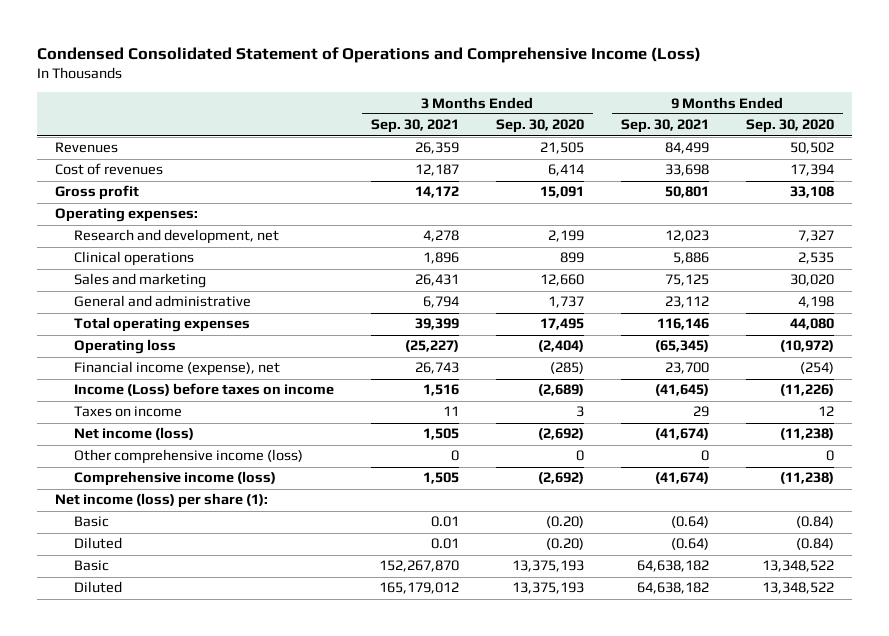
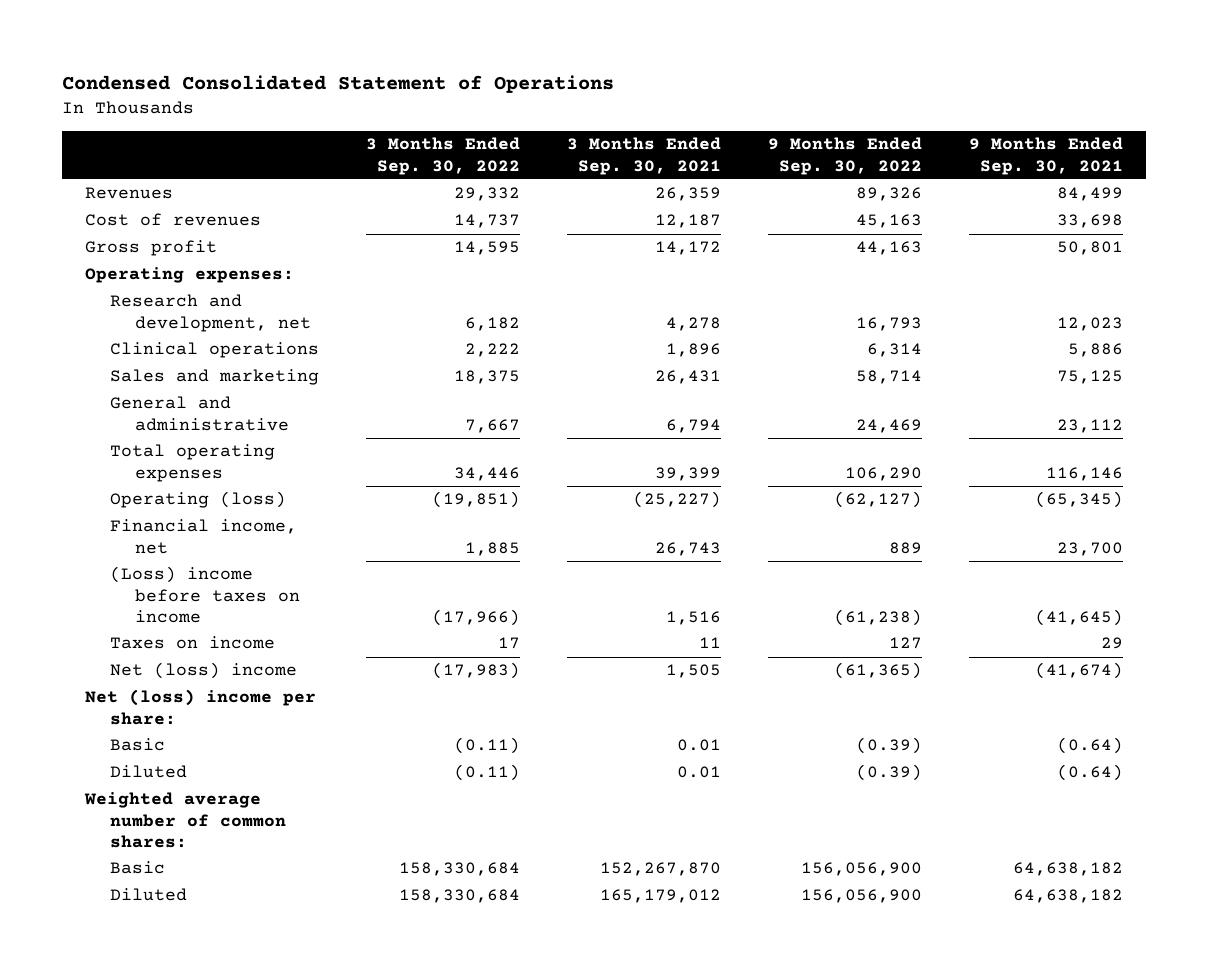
[36,46,701,63] Condensed Consolidated Statement of Operations and Comprehensive Income (Loss) -> [61,75,614,94] Condensed Consolidated Statement of Operations
[495,119,584,134] Sep. 30, 2020 -> none
[745,119,834,134] Sep. 30, 2020 -> none
none -> [366,137,521,175] 3 Months Ended Sep. 30, 2022
none -> [767,137,922,175] 9 Months Ended Sep. 30, 2022
[73,339,176,355] Operating loss -> [110,491,287,509] Operating (loss)
[73,361,280,377] Financial income (expense), net -> [110,519,298,554] Financial income, net
[73,383,334,397] Income (Loss) before taxes on income -> [110,566,301,624] (Loss) income before taxes on income
[73,449,303,465] Other comprehensive income (loss) -> none
[73,471,276,487] Comprehensive income (loss) -> none
[73,427,194,441] Net income (loss) -> [110,662,298,680] Net (loss) income
[55,493,269,509] Net income (loss) per share (1): -> [85,689,317,725] Net (loss) income per share:
none -> [84,792,287,849] Weighted average number of common shares:

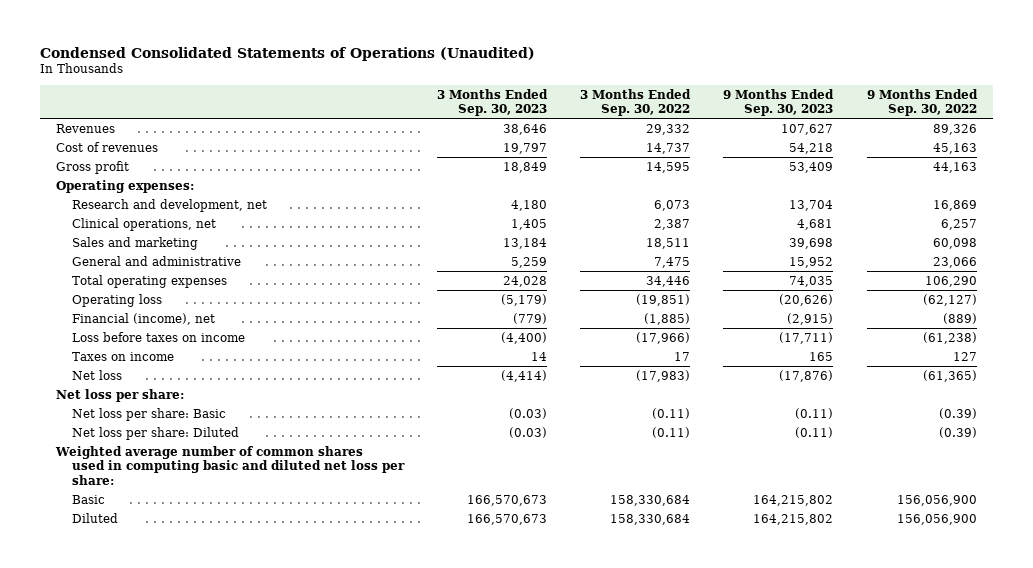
[61,75,614,94] Condensed Consolidated Statement of Operations -> [39,46,535,61] Condensed Consolidated Statements of Operations (Unaudited)
[566,137,721,175] 3 Months Ended Sep. 30, 2021 -> none
[968,137,1123,175] 9 Months Ended Sep. 30, 2021 -> none
none -> [437,88,549,117] 3 Months Ended Sep. 30, 2023
none -> [723,88,835,117] 9 Months Ended Sep. 30, 2023
[465,316,521,331] 6,182 -> [654,199,691,211] 6,073
[855,316,922,331] 16,793 -> [932,199,977,211] 16,869
[110,342,320,359] Clinical operations -> [71,217,216,231] Clinical operations, net
[465,343,521,358] 2,222 -> [654,218,691,230] 2,387
[866,343,922,358] 6,314 -> [940,218,977,230] 6,257
[454,370,521,385] 18,375 -> [646,237,691,249] 18,511
[855,370,922,385] 58,714 -> [932,237,977,249] 60,098
[465,418,521,433] 7,667 -> [654,256,691,268] 7,475
[855,418,922,433] 24,469 -> [932,256,977,268] 23,066
[110,491,287,509] Operating (loss) -> [71,293,162,307] Operating loss
[110,519,298,554] Financial income, net -> [71,312,215,325] Financial (income), net
[465,541,521,556] 1,885 -> [644,312,691,325] (1,885)
[888,541,922,554] 889 -> [942,312,977,324] (889)
[110,566,301,624] (Loss) income before taxes on income -> [71,331,245,342] Loss before taxes on income
[110,662,298,680] Net (loss) income -> [71,369,122,380] Net loss
[85,689,317,725] Net (loss) income per share: -> [56,388,185,402] Net loss per share:
[110,738,166,752] Basic -> [71,407,226,421] Net loss per share: Basic
[110,765,188,779] Diluted -> [71,426,239,440] Net loss per share: Diluted
[84,792,287,849] Weighted average number of common shares: -> [55,445,405,485] Weighted average number of common shares used in computing basic and diluted net loss per share:

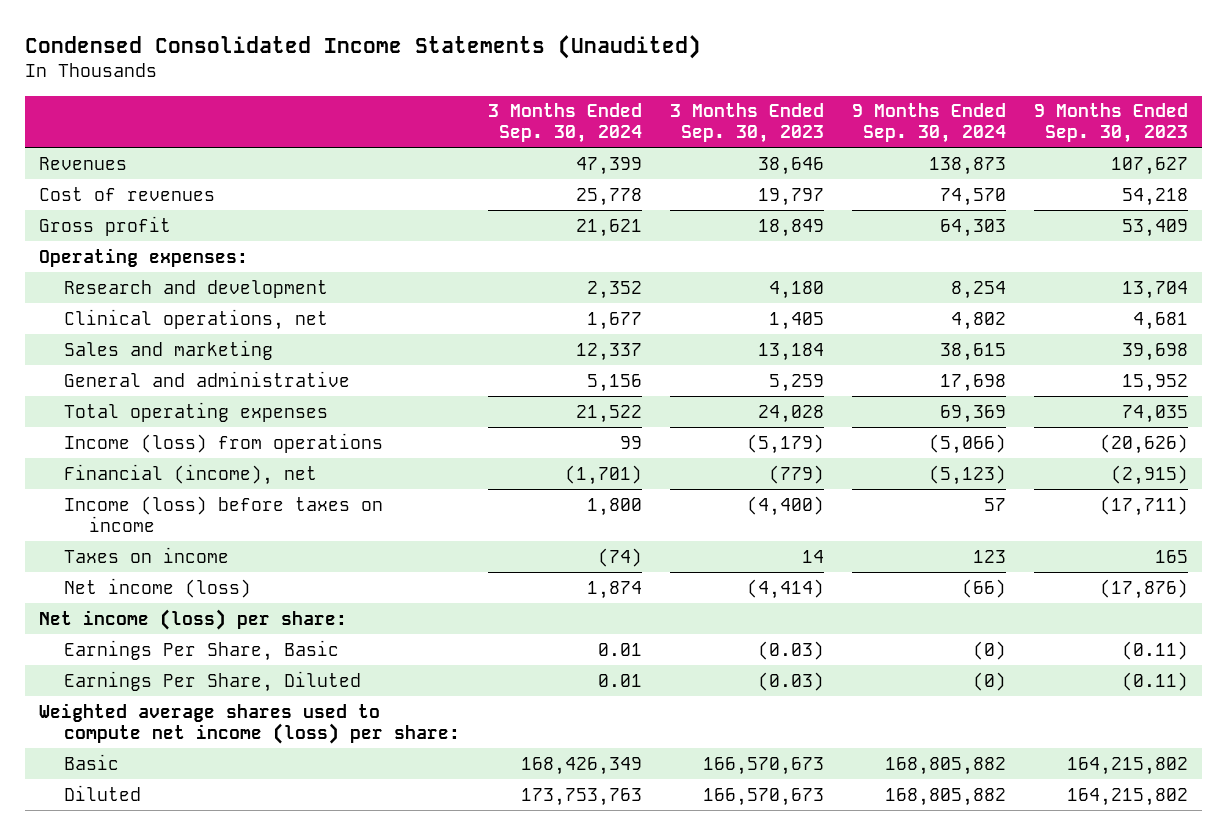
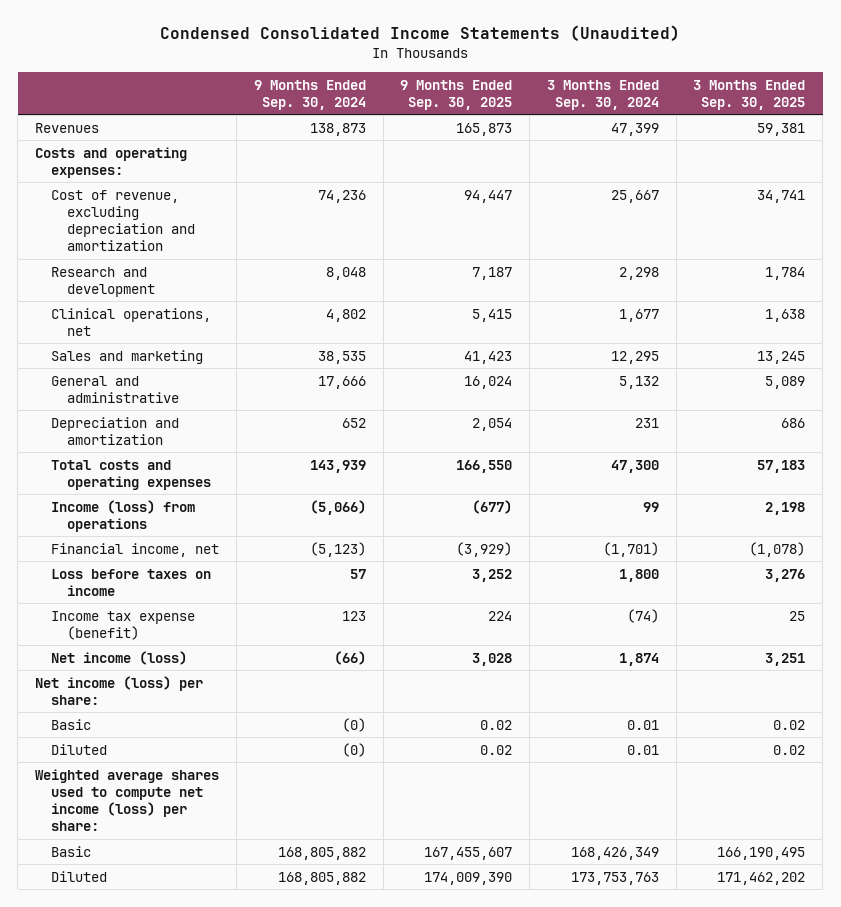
[669,103,824,144] 3 Months Ended Sep. 30, 2023 -> none
[1033,103,1188,144] 9 Months Ended Sep. 30, 2023 -> none
none -> [400,79,513,110] 9 Months Ended Sep. 30, 2025
none -> [693,79,806,110] 3 Months Ended Sep. 30, 2025
[38,186,215,201] Cost of revenues -> none
[38,215,171,236] Gross profit -> none
[38,247,248,267] Operating expenses: -> [35,146,188,178] Costs and operating expenses:
none -> [51,189,195,252] Cost of revenue, excluding depreciation and amortization
[586,280,642,299] 2,352 -> [618,266,659,280] 2,298
[950,280,1006,299] 8,254 -> [325,266,366,280] 8,048
[575,342,642,361] 12,337 -> [610,350,659,364] 12,295
[939,342,1006,361] 38,615 -> [317,350,366,364] 38,535
[586,373,642,392] 5,156 -> [618,375,659,389] 5,132
[939,373,1006,392] 17,698 -> [317,375,366,389] 17,666
none -> [51,416,180,445] Depreciation and amortization
[63,401,328,422] Total operating expenses -> [51,459,211,490] Total costs and operating expenses
[575,404,642,423] 21,522 -> [610,459,659,473] 47,300
[939,404,1006,423] 69,369 -> [309,459,366,473] 143,939
[63,463,317,485] Financial (income), net -> [51,542,220,557] Financial income, net
[63,495,383,532] Income (loss) before taxes on income -> [51,568,212,596] Loss before taxes on income
[63,546,229,563] Taxes on income -> [51,610,196,640] Income tax expense (benefit)
[63,639,339,661] Earnings Per Share, Basic -> [51,718,92,730] Basic
[63,670,361,692] Earnings Per Share, Diluted -> [51,743,108,755] Diluted

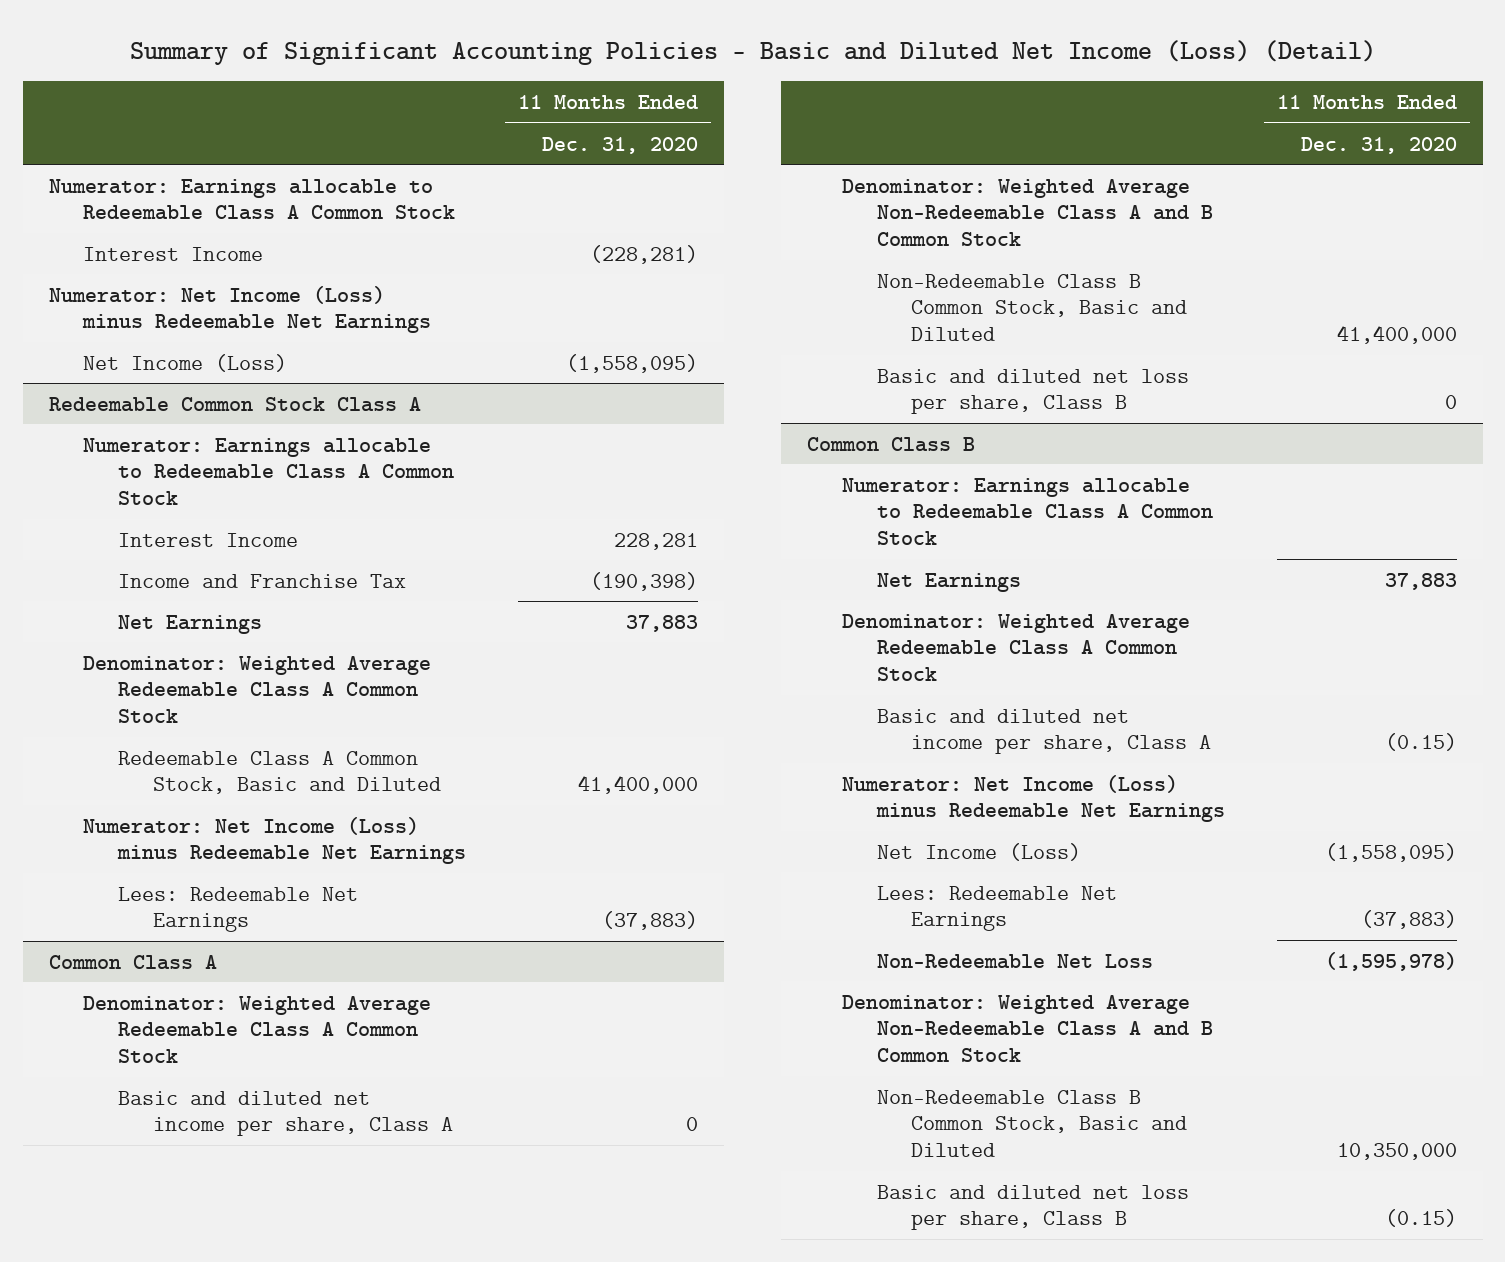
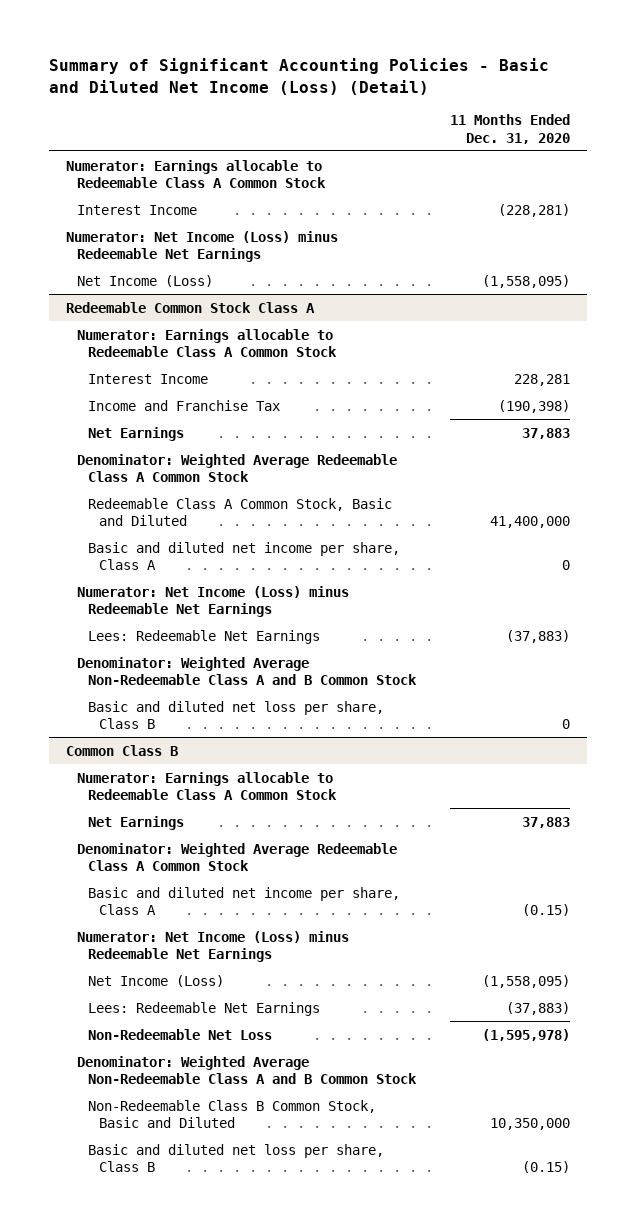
none -> [87,541,400,570] Basic and diluted net income per share, Class A
[48,954,217,970] Common Class A -> none
[83,995,432,1064] Denominator: Weighted Average Redeemable Class A Common Stock -> none
[118,1090,453,1137] Basic and diluted net income per share, Class A -> none
[876,273,1188,342] Non-Redeemable Class B Common Stock, Basic and Diluted -> none

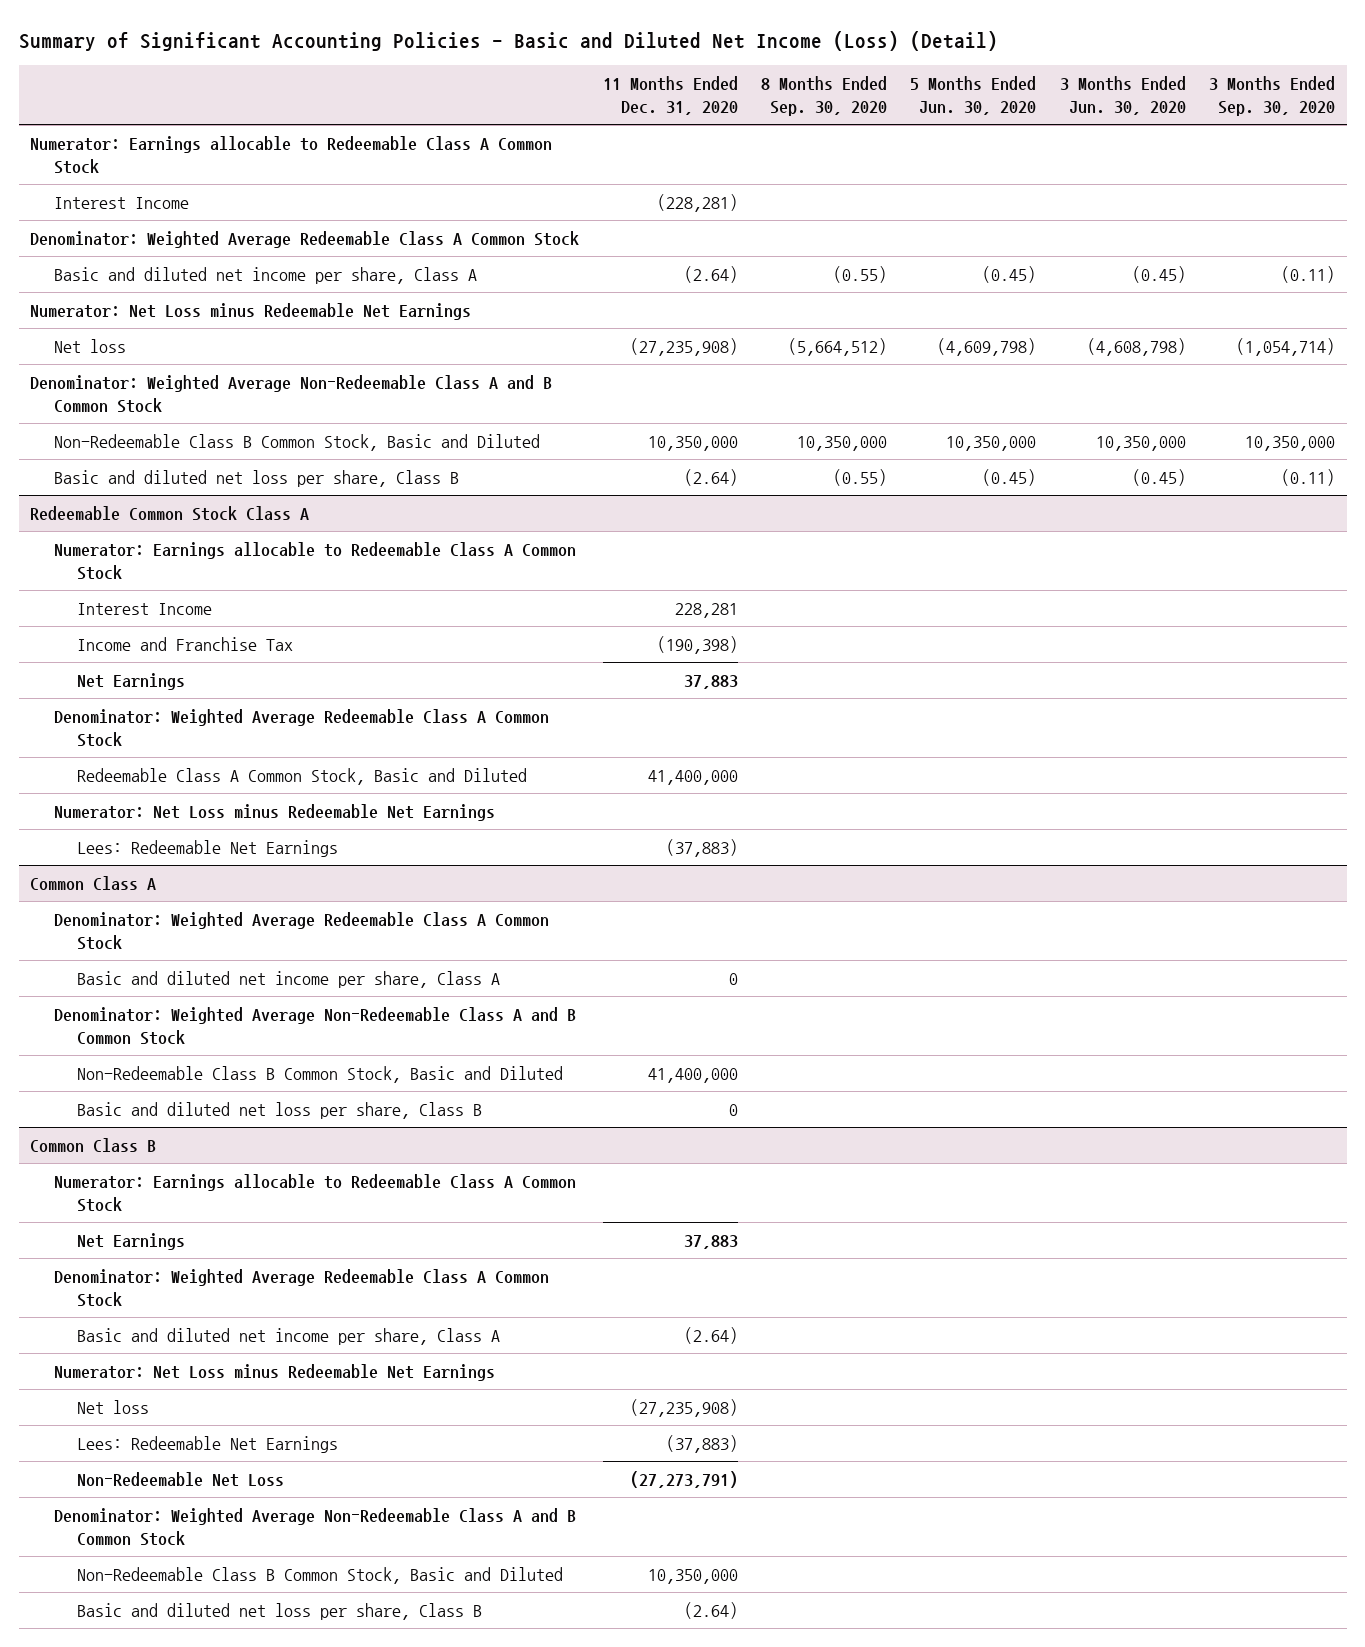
none -> [761,75,888,117] 8 Months Ended Sep. 30, 2020
none -> [910,75,1037,116] 5 Months Ended Jun. 30, 2020
none -> [1059,75,1186,116] 3 Months Ended Jun. 30, 2020
none -> [1209,75,1336,117] 3 Months Ended Sep. 30, 2020
none -> [30,230,580,248] Denominator: Weighted Average Redeemable Class A Common Stock
none -> [53,266,477,284] Basic and diluted net income per share, Class A
[66,230,339,262] Numerator: Net Income (Loss) minus Redeemable Net Earnings -> [30,302,472,320] Numerator: Net Loss minus Redeemable Net Earnings
[76,274,213,287] Net Income (Loss) -> [53,338,126,353] Net loss
[482,274,571,288] (1,558,095) -> [629,337,738,356] (27,235,908)
none -> [30,374,553,414] Denominator: Weighted Average Non-Redeemable Class A and B Common Stock
none -> [53,433,540,451] Non-Redeemable Class B Common Stock, Basic and Diluted
none -> [53,469,459,487] Basic and diluted net loss per share, Class B
[87,541,400,570] Basic and diluted net income per share, Class A -> none
[76,585,349,617] Numerator: Net Income (Loss) minus Redeemable Net Earnings -> [53,803,495,821] Numerator: Net Loss minus Redeemable Net Earnings
none -> [30,875,157,890] Common Class A
none -> [53,911,549,951] Denominator: Weighted Average Redeemable Class A Common Stock
none -> [76,970,500,988] Basic and diluted net income per share, Class A
none -> [76,1065,563,1083] Non-Redeemable Class B Common Stock, Basic and Diluted
[522,903,571,916] (0.15) -> [683,1326,738,1344] (2.64)
[76,930,349,962] Numerator: Net Income (Loss) minus Redeemable Net Earnings -> [53,1363,495,1381] Numerator: Net Loss minus Redeemable Net Earnings
[87,974,224,987] Net Income (Loss) -> [76,1399,149,1414] Net loss
[482,974,571,988] (1,558,095) -> [629,1398,738,1417] (27,235,908)
[482,1028,571,1041] (1,595,978) -> [629,1470,738,1488] (27,273,791)
[522,1160,571,1173] (0.15) -> [683,1601,738,1619] (2.64)

